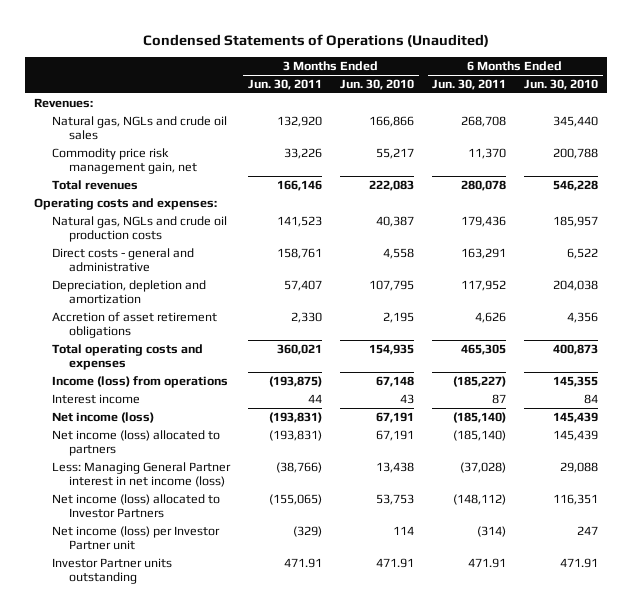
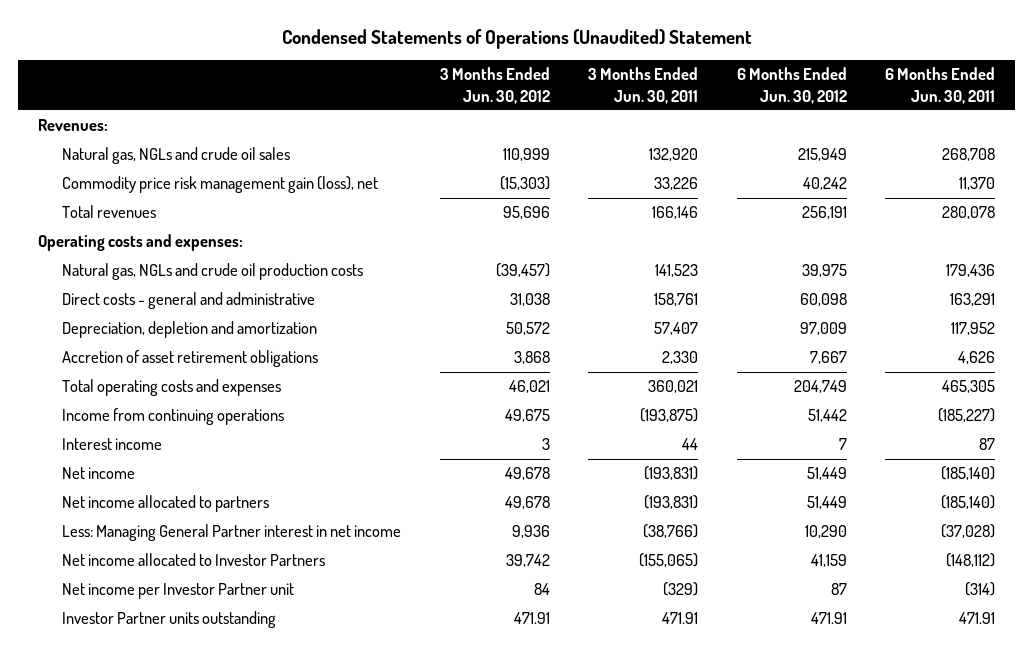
[143,33,490,49] Condensed Statements of Operations (Unaudited) -> [281,28,752,49] Condensed Statements of Operations (Unaudited) Statement
[340,79,415,91] Jun. 30, 2010 -> none
[524,79,599,91] Jun. 30, 2010 -> none
none -> [439,67,550,104] 3 Months Ended Jun. 30, 2012
none -> [736,67,847,104] 6 Months Ended Jun. 30, 2012
[51,147,198,175] Commodity price risk management gain, net -> [61,176,378,194] Commodity price risk management gain (loss), net
[51,375,228,388] Income (loss) from operations -> [61,408,284,426] Income from continuing operations
[51,411,154,423] Net income (loss) -> [61,467,135,480] Net income
[51,429,220,457] Net income (loss) allocated to partners -> [61,495,269,513] Net income allocated to partners
[51,461,231,488] Less: Managing General Partner interest in net income (loss) -> [61,524,401,542] Less: Managing General Partner interest in net income
[51,493,220,519] Net income (loss) allocated to Investor Partners -> [61,553,325,567] Net income allocated to Investor Partners
[51,525,220,551] Net income (loss) per Investor Partner unit -> [61,583,294,600] Net income per Investor Partner unit

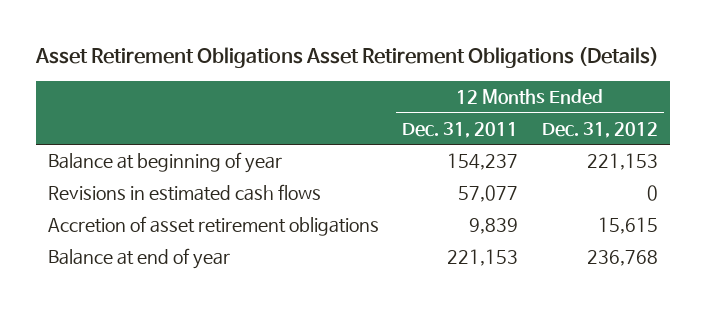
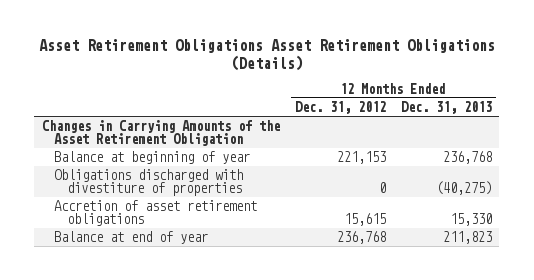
[402,121,519,138] Dec. 31, 2011 -> none
none -> [400,101,492,115] Dec. 31, 2013
none -> [41,120,280,147] Changes in Carrying Amounts of the Asset Retirement Obligation
[47,184,321,202] Revisions in estimated cash flows -> none
none -> [54,169,244,197] Obligations discharged with divestiture of properties

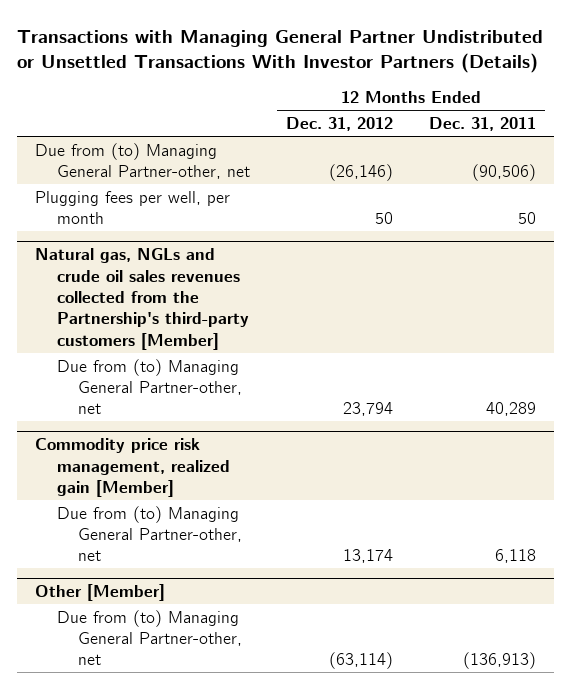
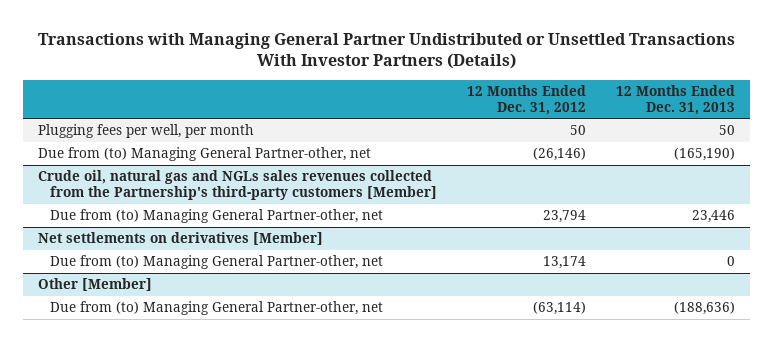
[428,117,536,132] Dec. 31, 2011 -> none
none -> [615,84,735,115] 12 Months Ended Dec. 31, 2013
[35,142,250,179] Due from (to) Managing General Partner-other, net -> [38,147,372,162] Due from (to) Managing General Partner-other, net
[35,248,249,350] Natural gas, NGLs and crude oil sales revenues collected from the Partnership's third-party customers [Member] -> [38,170,437,201] Crude oil, natural gas and NGLs sales revenues collected from the Partnership's third-party customers [Member]
[35,438,230,497] Commodity price risk management, realized gain [Member] -> none
none -> [38,232,324,246] Net settlements on derivatives [Member]

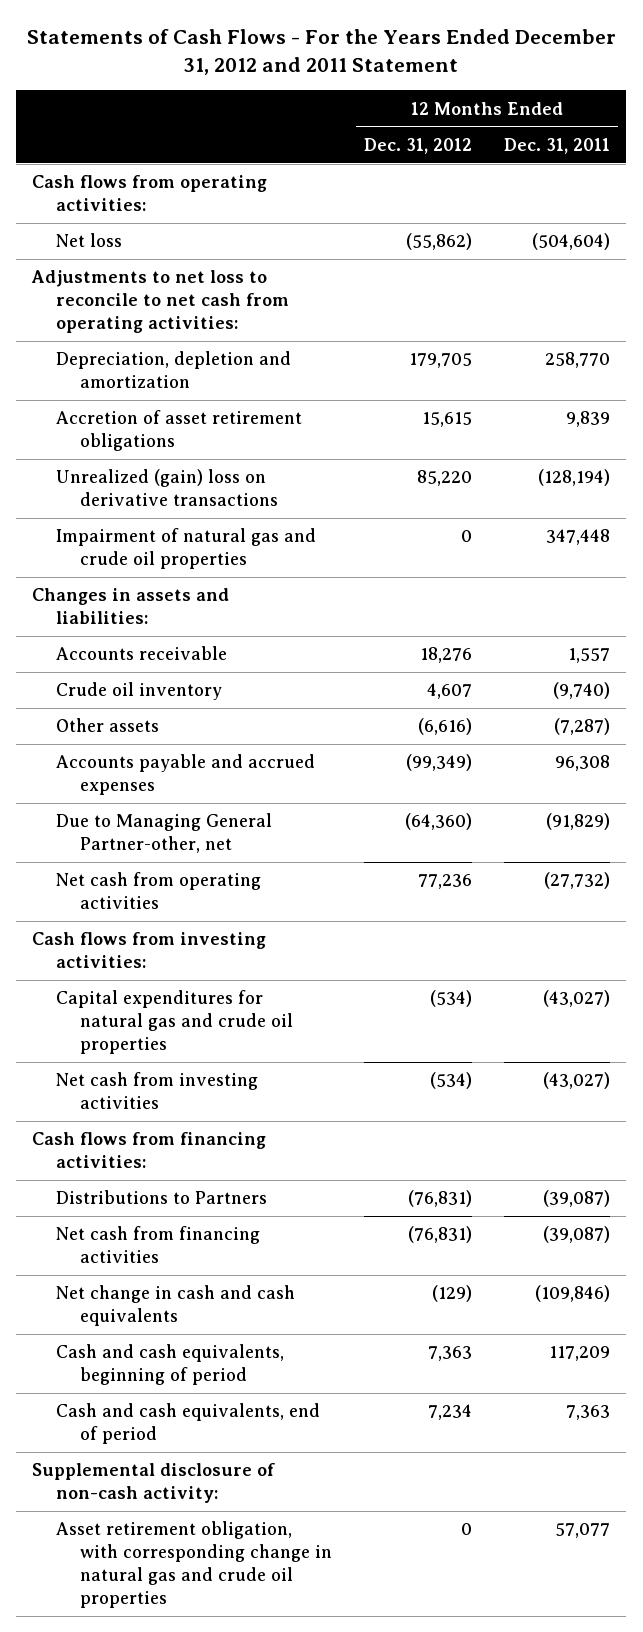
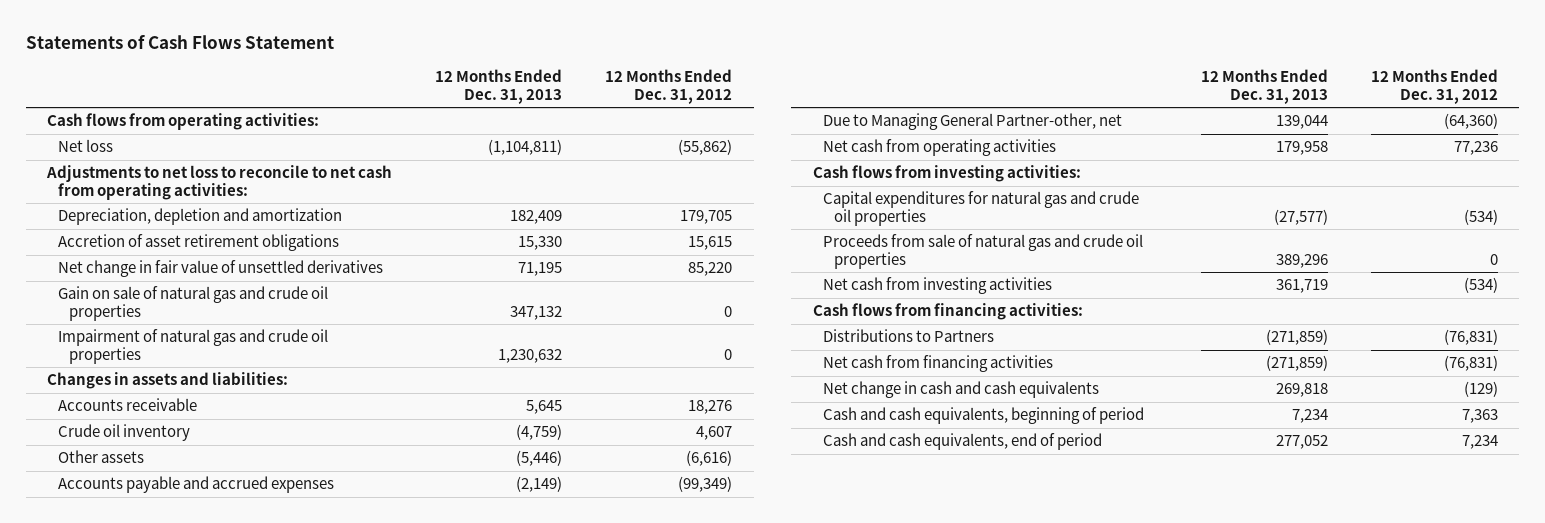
[27,29,617,76] Statements of Cash Flows - For the Years Ended December 31, 2012 and 2011 Statement -> [25,34,334,49] Statements of Cash Flows Statement
[504,137,611,154] Dec. 31, 2011 -> none
none -> [435,69,563,104] 12 Months Ended Dec. 31, 2013
[56,469,279,507] Unrealized (gain) loss on derivative transactions -> [57,260,383,278] Net change in fair value of unsettled derivatives
none -> [57,286,328,321] Gain on sale of natural gas and crude oil properties
none -> [823,234,1144,269] Proceeds from sale of natural gas and crude oil properties
[32,1463,276,1504] Supplemental disclosure of non-cash activity: -> none
[56,1521,333,1609] Asset retirement obligation, with corresponding change in natural gas and crude oil properties -> none

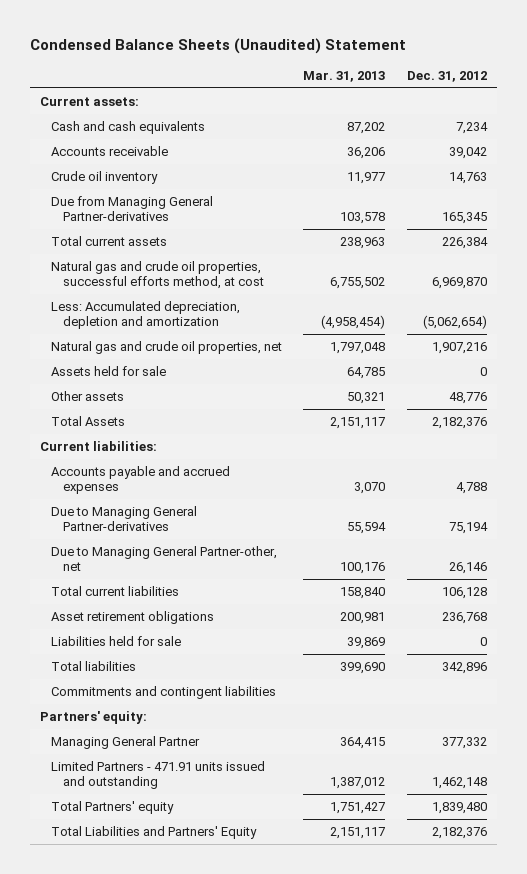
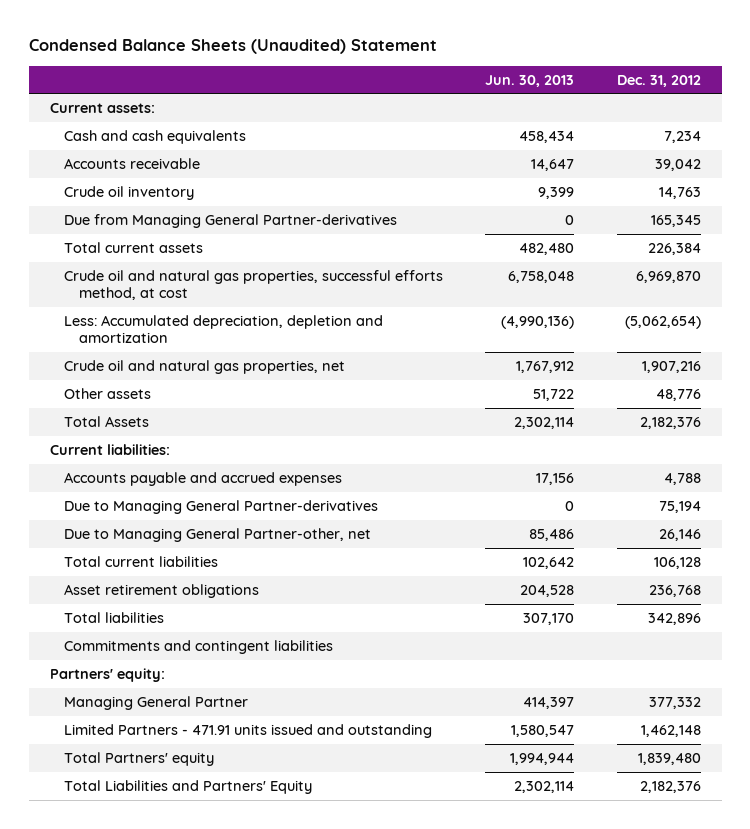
[303,70,386,82] Mar. 31, 2013 -> none
none -> [485,74,575,87] Jun. 30, 2013
[51,261,264,290] Natural gas and crude oil properties, successful efforts method, at cost -> [64,269,444,301] Crude oil and natural gas properties, successful efforts method, at cost
[51,366,167,377] Assets held for sale -> none
[51,341,283,355] Natural gas and crude oil properties, net -> [64,359,346,374] Crude oil and natural gas properties, net
[51,636,182,647] Liabilities held for sale -> none

